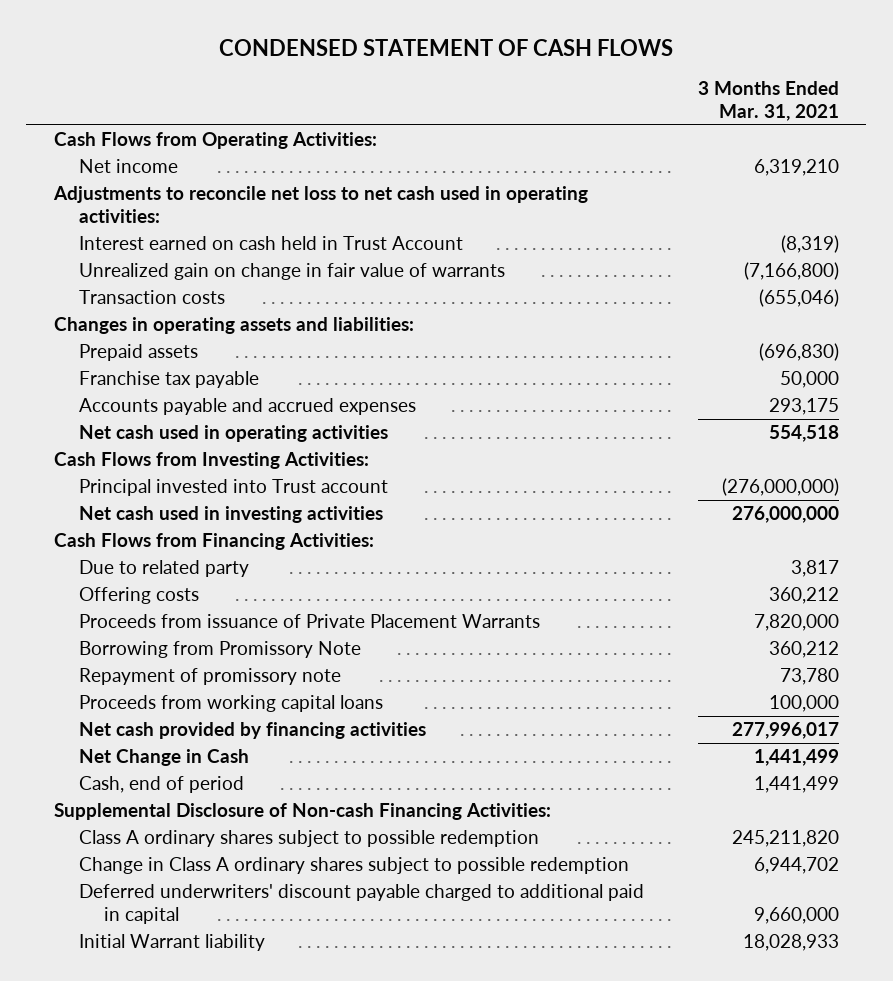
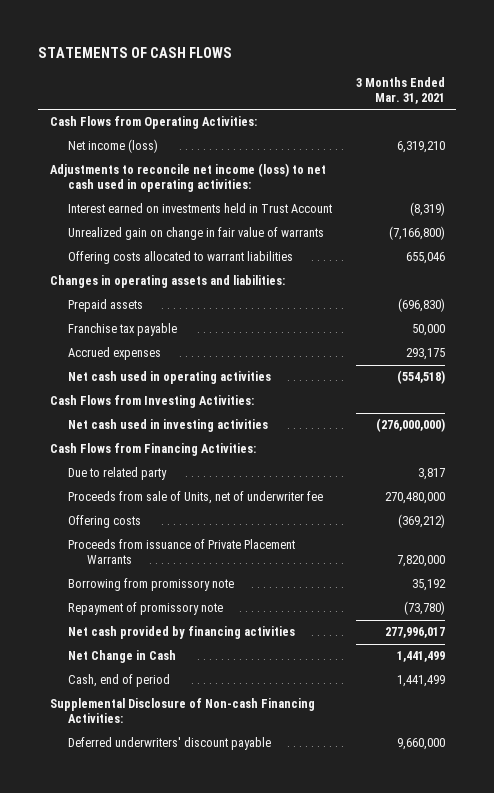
[219,39,674,57] CONDENSED STATEMENT OF CASH FLOWS -> [38,46,233,58] STATEMENTS OF CASH FLOWS
[78,159,178,174] Net income -> [68,139,159,154] Net income (loss)
[52,186,588,223] Adjustments to reconcile net loss to net cash used in operating activities: -> [49,163,326,193] Adjustments to reconcile net income (loss) to net cash used in operating activities:
[78,236,463,251] Interest earned on cash held in Trust Account -> [68,203,333,214] Interest earned on investments held in Trust Account
[78,290,225,305] Transaction costs -> none
none -> [68,251,294,265] Offering costs allocated to warrant liabilities
[78,398,416,416] Accounts payable and accrued expenses -> [68,347,162,361] Accrued expenses
[769,425,840,443] 554,518 -> [396,370,445,385] (554,518)
[78,479,388,497] Principal invested into Trust account -> none
[732,506,840,524] 276,000,000 -> [375,418,445,433] (276,000,000)
none -> [68,491,324,505] Proceeds from sale of Units, net of underwriter fee
[769,587,840,605] 360,212 -> [397,514,445,529] (369,212)
[78,695,383,713] Proceeds from working capital loans -> none
[78,641,361,659] Borrowing from Promissory Note -> [68,578,235,592] Borrowing from promissory note
[769,641,840,659] 360,212 -> [411,579,446,592] 35,192
[780,668,840,686] 73,780 -> [403,601,445,616] (73,780)
[78,830,539,848] Class A ordinary shares subject to possible redemption -> none
[78,857,629,875] Change in Class A ordinary shares subject to possible redemption -> none
[78,934,265,952] Initial Warrant liability -> none
[78,884,644,924] Deferred underwriters' discount payable charged to additional paid in capital -> [68,737,272,751] Deferred underwriters' discount payable

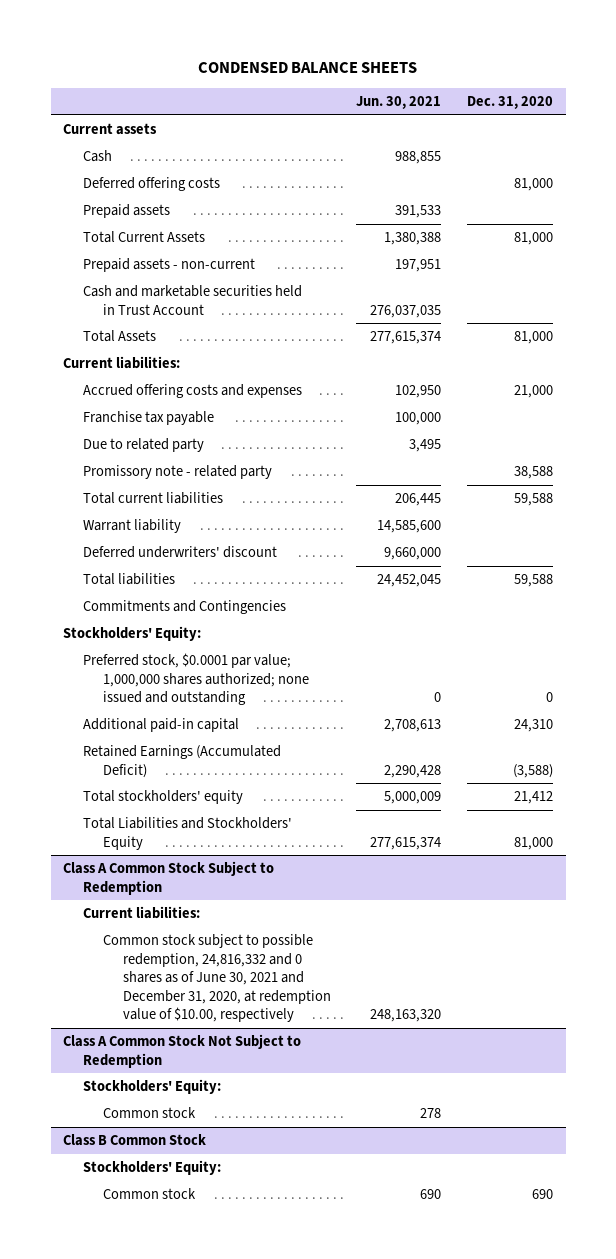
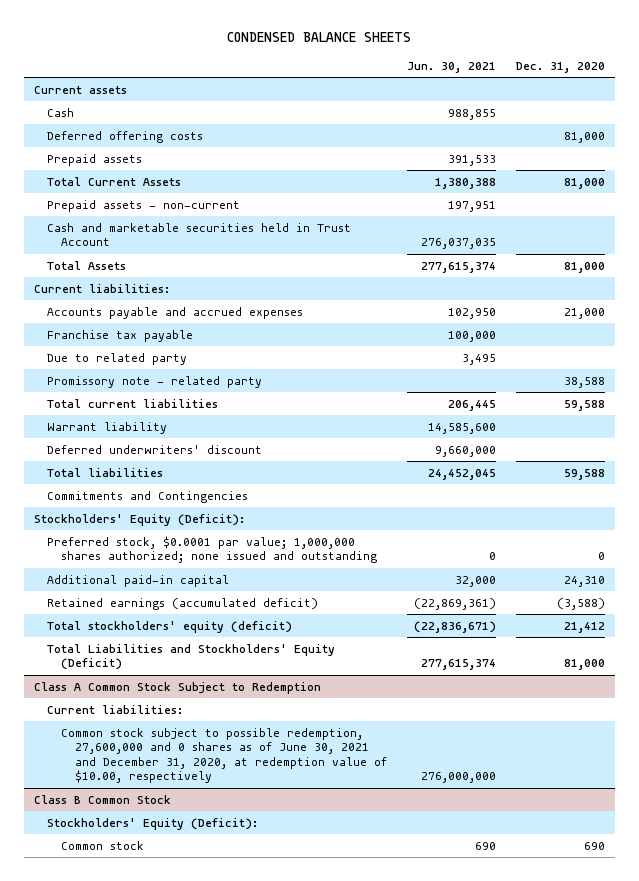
[83,384,303,399] Accrued offering costs and expenses -> [47,306,304,319] Accounts payable and accrued expenses
[63,626,202,642] Stockholders' Equity: -> [33,513,245,526] Stockholders' Equity (Deficit):
[384,719,442,733] 2,708,613 -> [454,575,496,587] 32,000
[83,745,282,778] Retained Earnings (Accumulated Deficit) -> [47,597,319,610] Retained earnings (accumulated deficit)
[384,764,442,778] 2,290,428 -> [413,597,496,610] (22,869,361)
[83,790,244,805] Total stockholders' equity -> [47,620,293,633] Total stockholders' equity (deficit)
[384,791,442,805] 5,000,009 -> [413,620,496,633] (22,836,671)
[83,817,293,850] Total Liabilities and Stockholders' Equity -> [47,643,336,671] Total Liabilities and Stockholders' Equity (Deficit)
[63,1034,302,1068] Class A Common Stock Not Subject to Redemption -> none
[83,1079,222,1095] Stockholders' Equity: -> none
[103,1107,197,1119] Common stock -> none
[103,934,331,1023] Common stock subject to possible redemption, 24,816,332 and 0 shares as of June 30, 2021 and December 31, 2020, at redemption value of $10.00, respectively -> [61,727,387,783] Common stock subject to possible redemption, 27,600,000 and 0 shares as of June 30, 2021 and December 31, 2020, at redemption value of $10.00, respectively
[370,1009,442,1023] 248,163,320 -> [420,771,496,783] 276,000,000
[83,1160,222,1176] Stockholders' Equity: -> [47,817,259,830] Stockholders' Equity (Deficit):

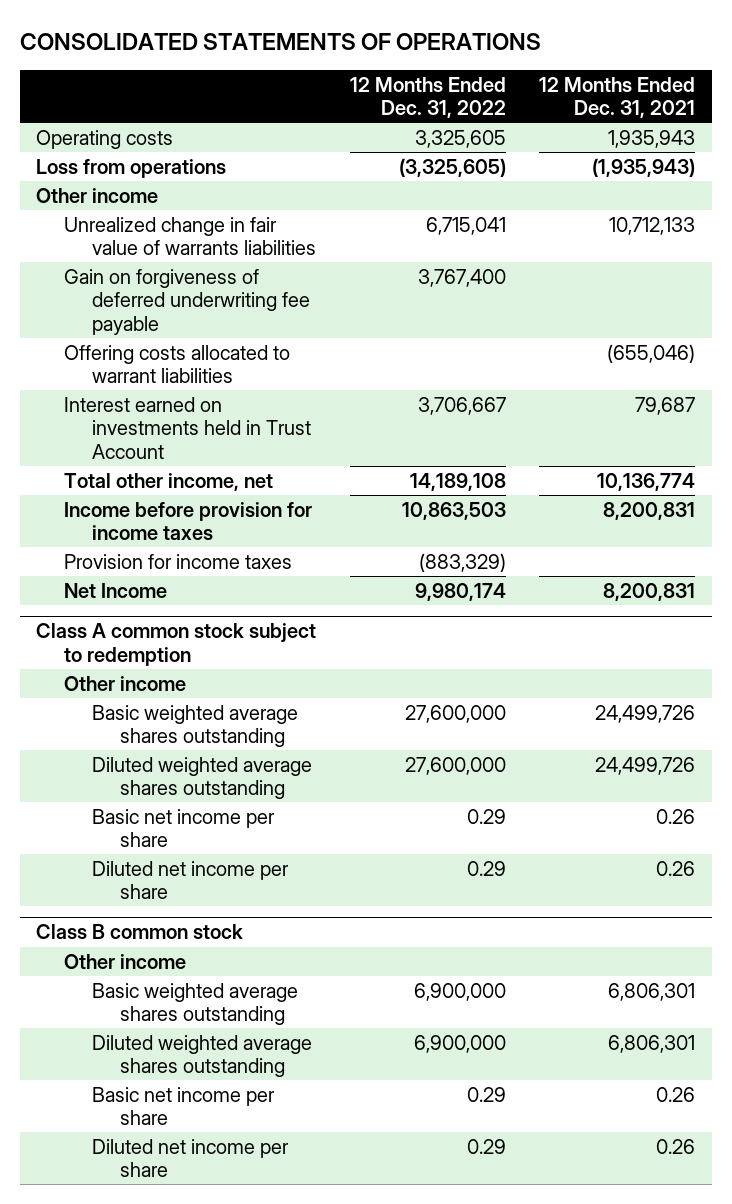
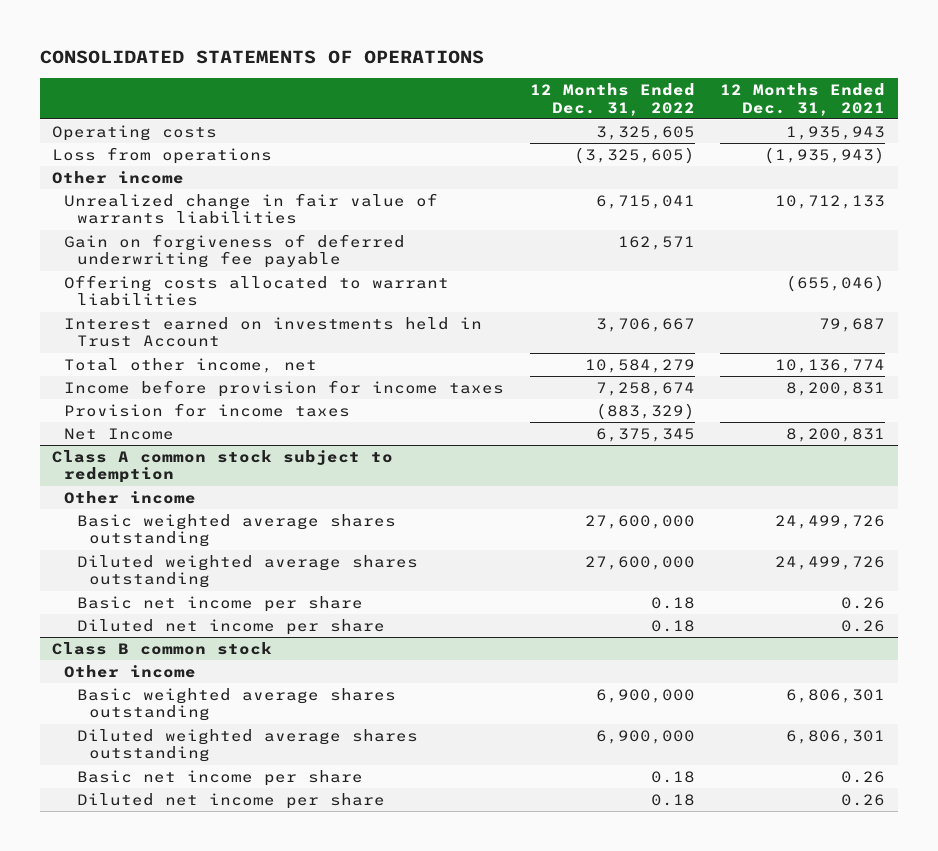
[417,268,506,287] 3,767,400 -> [617,235,695,250] 162,571
[409,472,506,491] 14,189,108 -> [584,358,695,373] 10,584,279
[401,501,506,520] 10,863,503 -> [595,381,695,396] 7,258,674
[414,582,506,601] 9,980,174 -> [595,427,695,442] 6,375,345
[466,808,506,824] 0.29 -> [650,596,695,609] 0.18
[466,860,506,876] 0.29 -> [650,619,695,632] 0.18
[466,1086,506,1102] 0.29 -> [650,770,695,783] 0.18
[466,1138,506,1154] 0.29 -> [650,793,695,806] 0.18

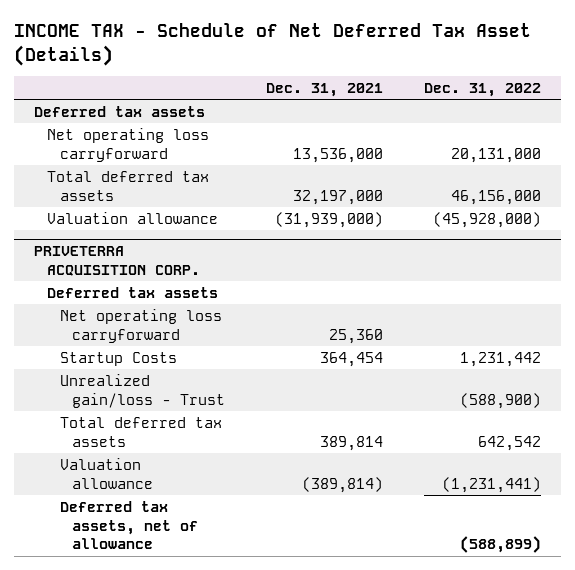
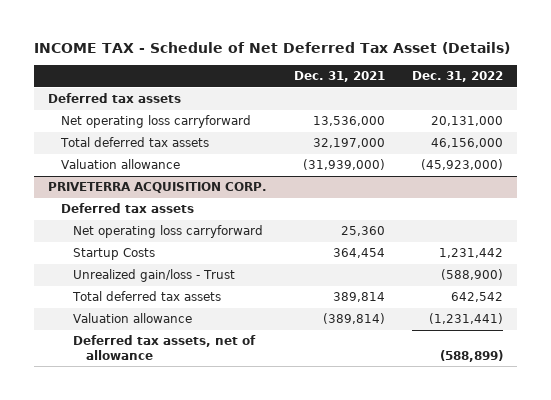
[432,211,541,228] (45,928,000) -> [421,159,504,171] (45,923,000)

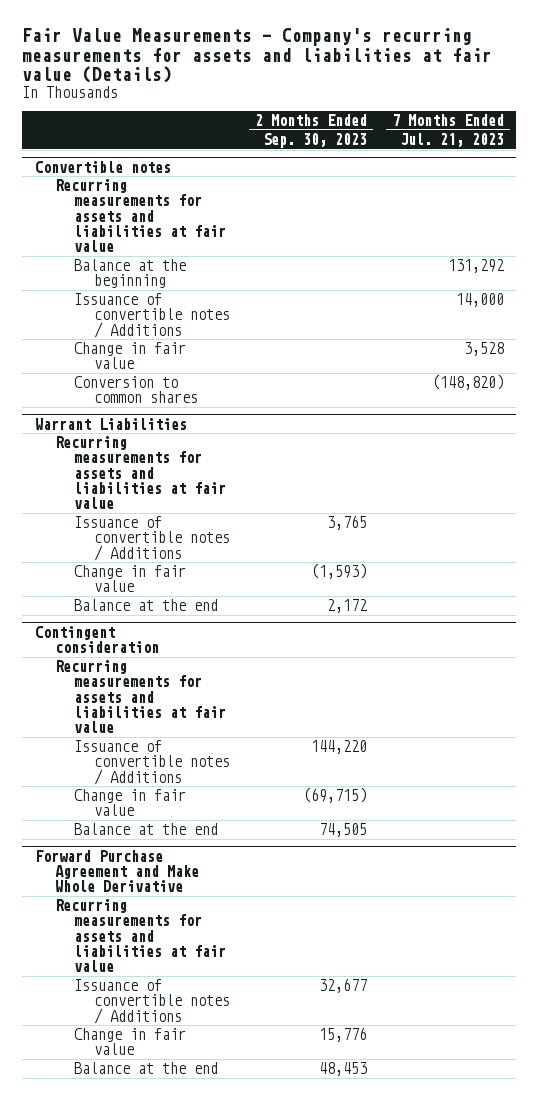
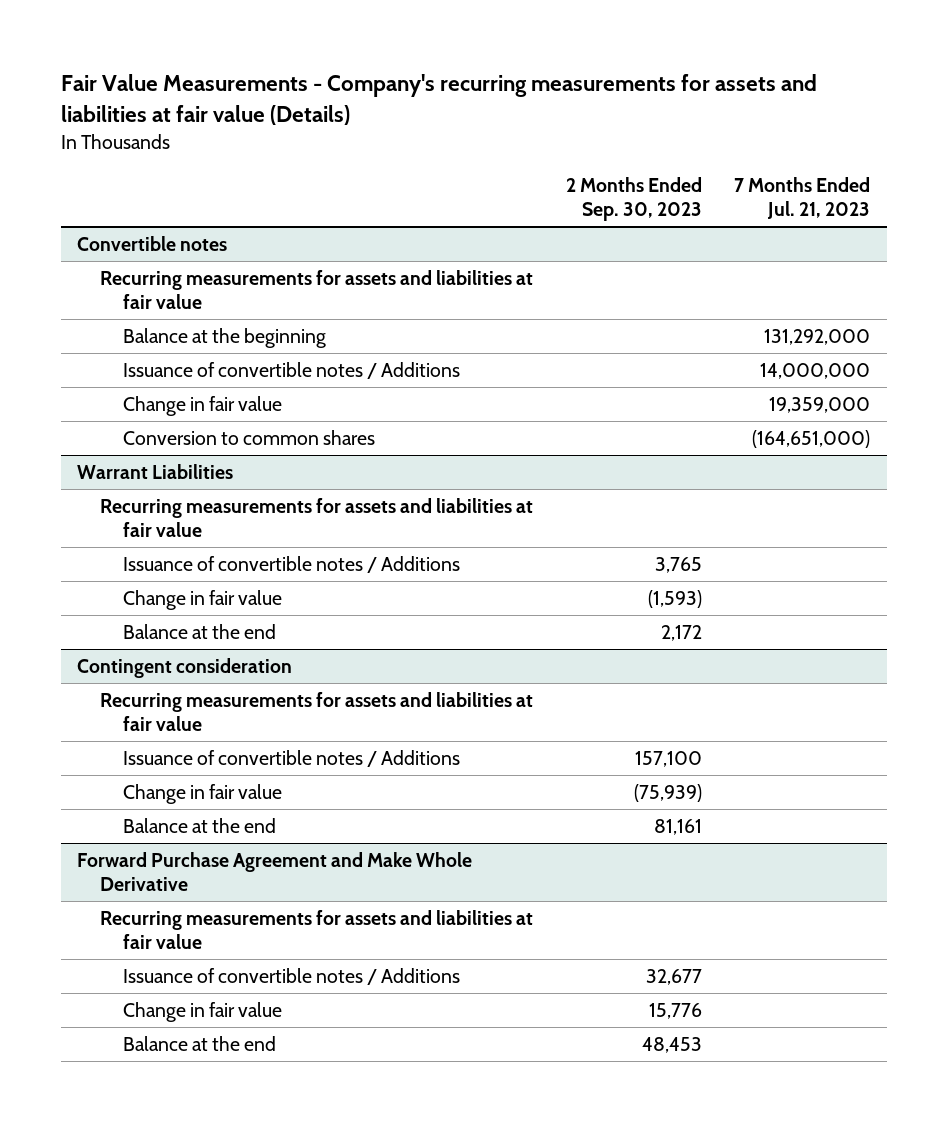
[447,259,504,274] 131,292 -> [764,329,871,346] 131,292,000
[455,293,504,308] 14,000 -> [760,363,871,380] 14,000,000
[463,342,504,357] 3,528 -> [769,397,871,414] 19,359,000
[431,374,504,391] (148,820) -> [752,430,871,449] (164,651,000)
[310,740,367,755] 144,220 -> [634,751,702,768] 157,100
[302,787,367,804] (69,715) -> [633,784,702,803] (75,939)
[318,823,367,838] 74,505 -> [653,819,702,836] 81,161

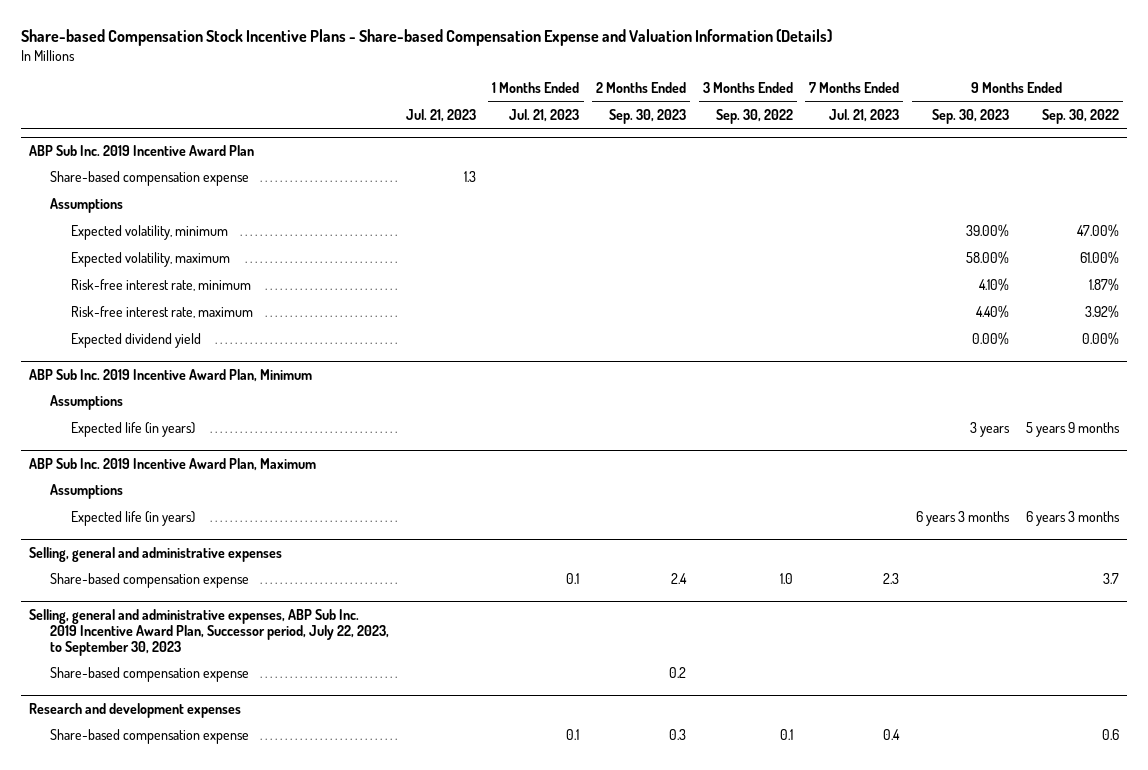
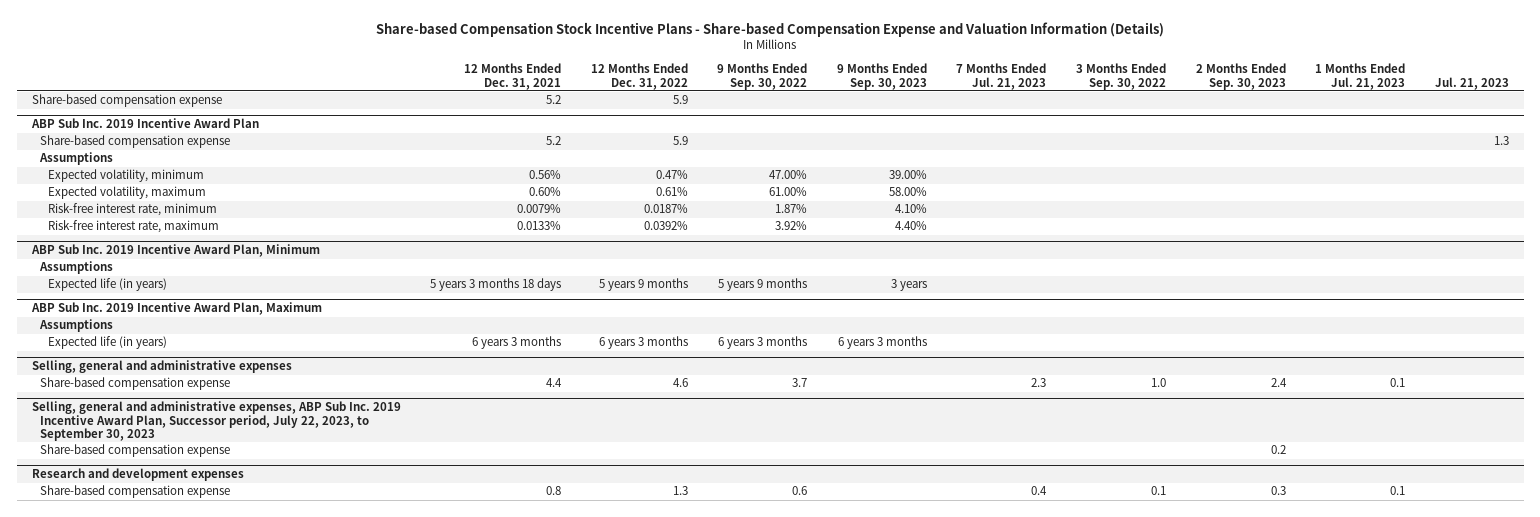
none -> [464,63,562,90] 12 Months Ended Dec. 31, 2021
none -> [590,63,688,90] 12 Months Ended Dec. 31, 2022
none -> [31,94,222,108] Share-based compensation expense
[71,333,202,349] Expected dividend yield -> none

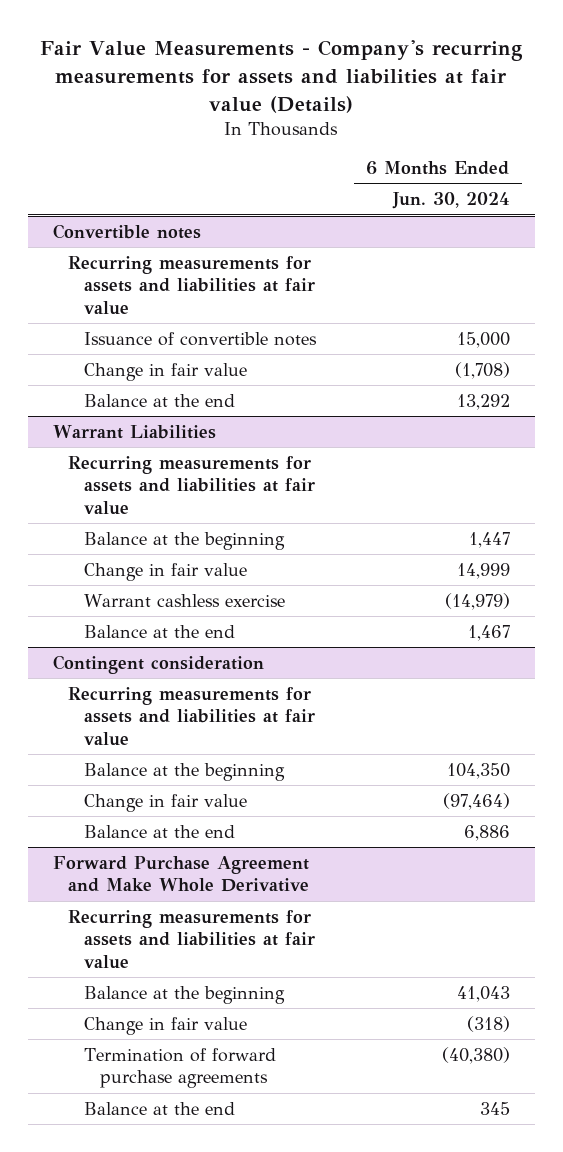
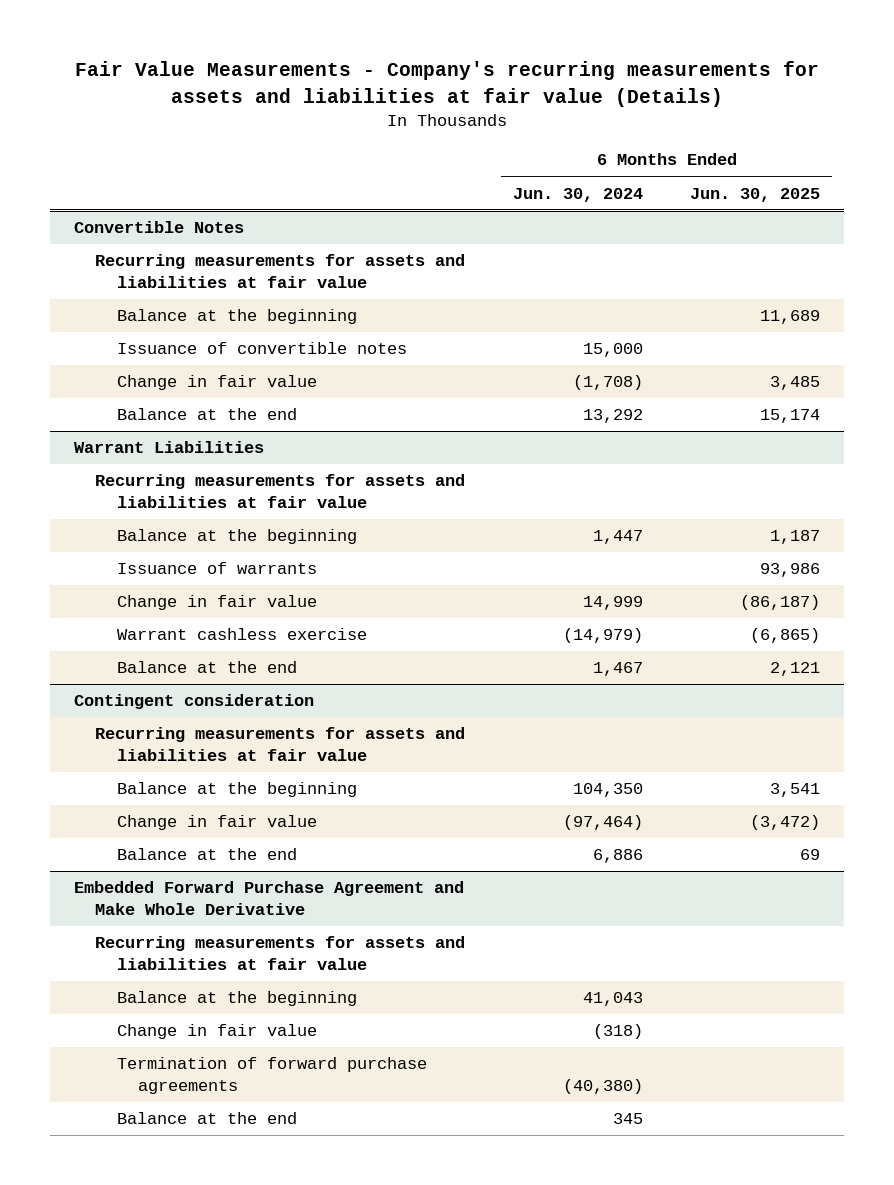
none -> [690,187,821,202] Jun. 30, 2025
[52,223,201,239] Convertible notes -> [73,221,244,234] Convertible Notes
none -> [116,309,357,325] Balance at the beginning
none -> [116,562,317,575] Issuance of warrants
[52,855,310,893] Forward Purchase Agreement and Make Whole Derivative -> [73,881,464,915] Embedded Forward Purchase Agreement and Make Whole Derivative

